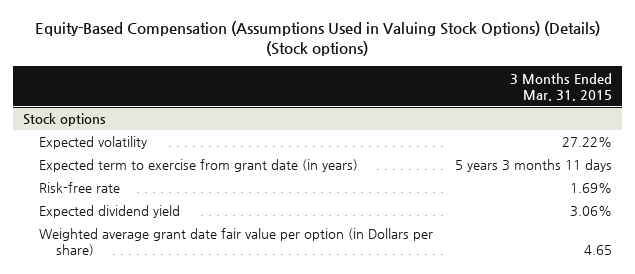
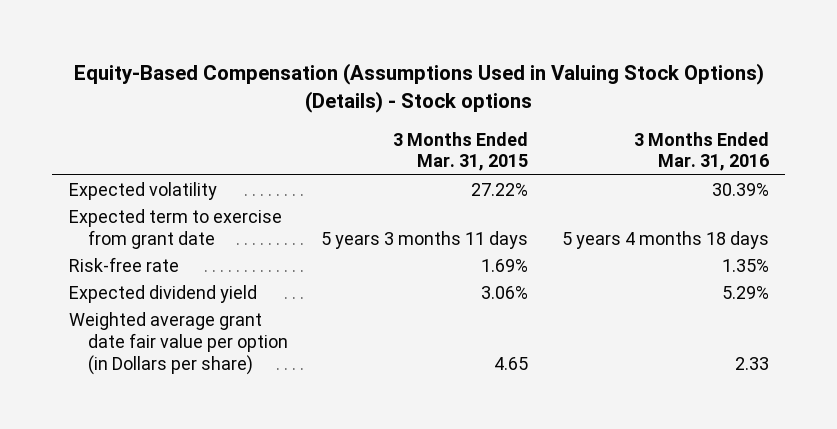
[35,20,601,57] Equity-Based Compensation (Assumptions Used in Valuing Stock Options) (Details) (Stock options) -> [73,62,764,113] Equity-Based Compensation (Assumptions Used in Valuing Stock Options) (Details) - Stock options
none -> [633,131,769,172] 3 Months Ended Mar. 31, 2016
[23,113,107,127] Stock options -> none
[39,159,359,173] Expected term to exercise from grant date (in years) -> [68,208,282,249] Expected term to exercise from grant date

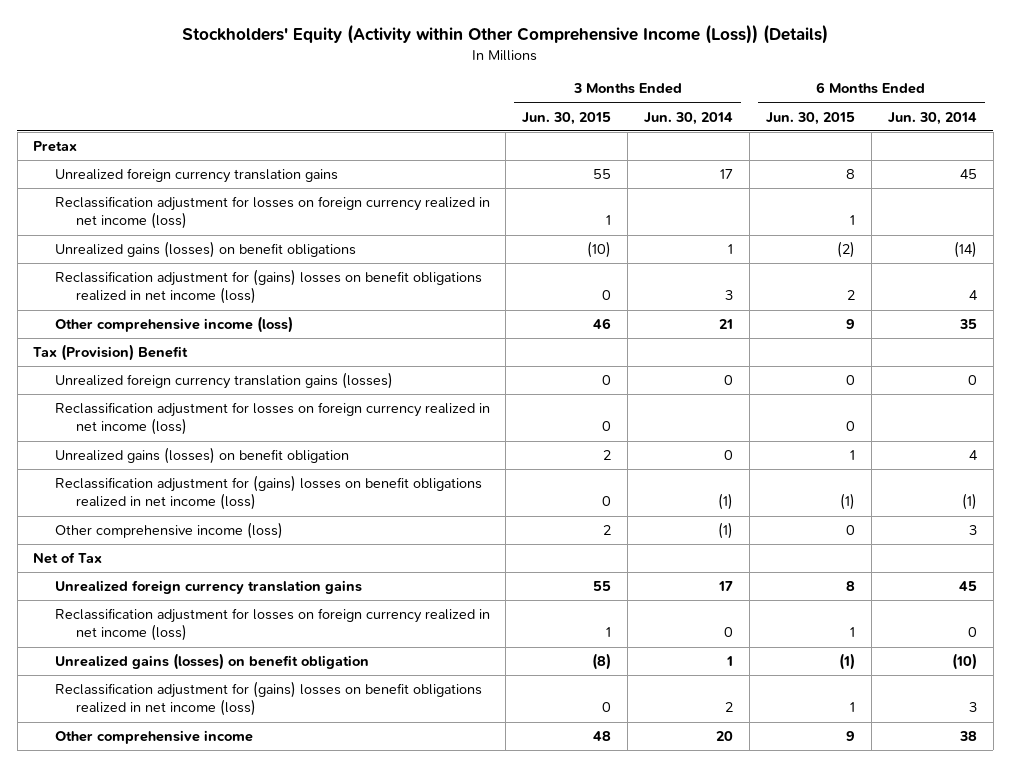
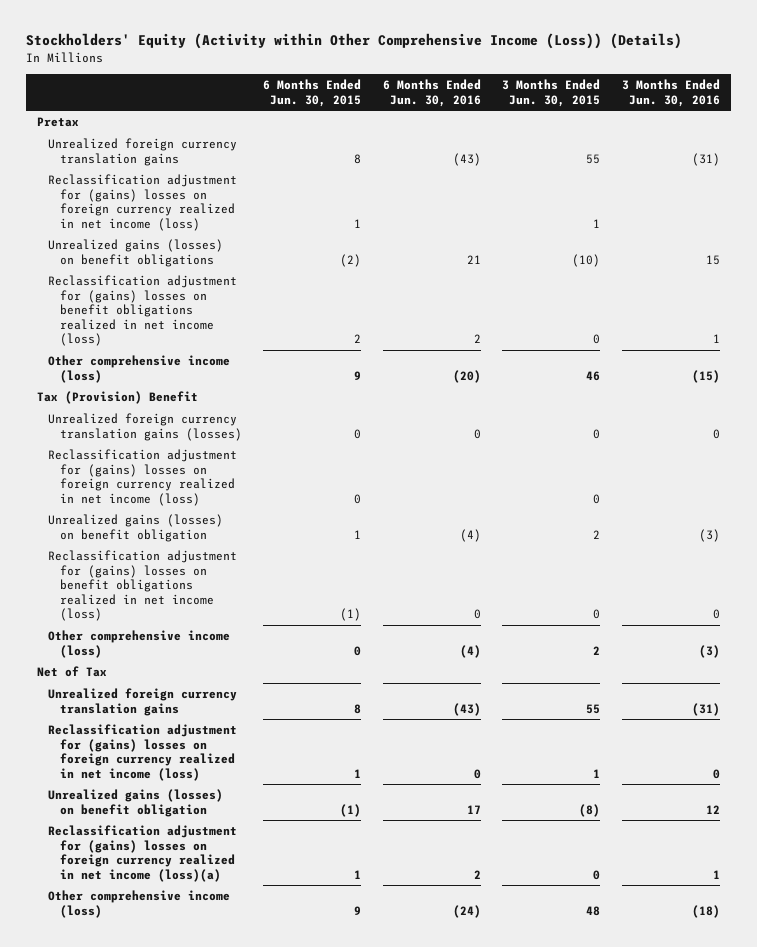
[644,111,734,125] Jun. 30, 2014 -> none
[887,111,977,125] Jun. 30, 2014 -> none
none -> [382,78,481,107] 6 Months Ended Jun. 30, 2016
none -> [621,78,720,107] 3 Months Ended Jun. 30, 2016
[54,196,490,230] Reclassification adjustment for losses on foreign currency realized in net income (loss) -> [48,174,238,231] Reclassification adjustment for (gains) losses on foreign currency realized in net income (loss)
[54,402,490,436] Reclassification adjustment for losses on foreign currency realized in net income (loss) -> [48,449,238,506] Reclassification adjustment for (gains) losses on foreign currency realized in net income (loss)
[54,608,490,642] Reclassification adjustment for losses on foreign currency realized in net income (loss) -> [48,724,238,781] Reclassification adjustment for (gains) losses on foreign currency realized in net income (loss)
[54,681,482,717] Reclassification adjustment for (gains) losses on benefit obligations realized in net income (loss) -> [48,825,238,882] Reclassification adjustment for (gains) losses on foreign currency realized in net income (loss)(a)
[54,730,253,745] Other comprehensive income -> [48,890,231,918] Other comprehensive income (loss)

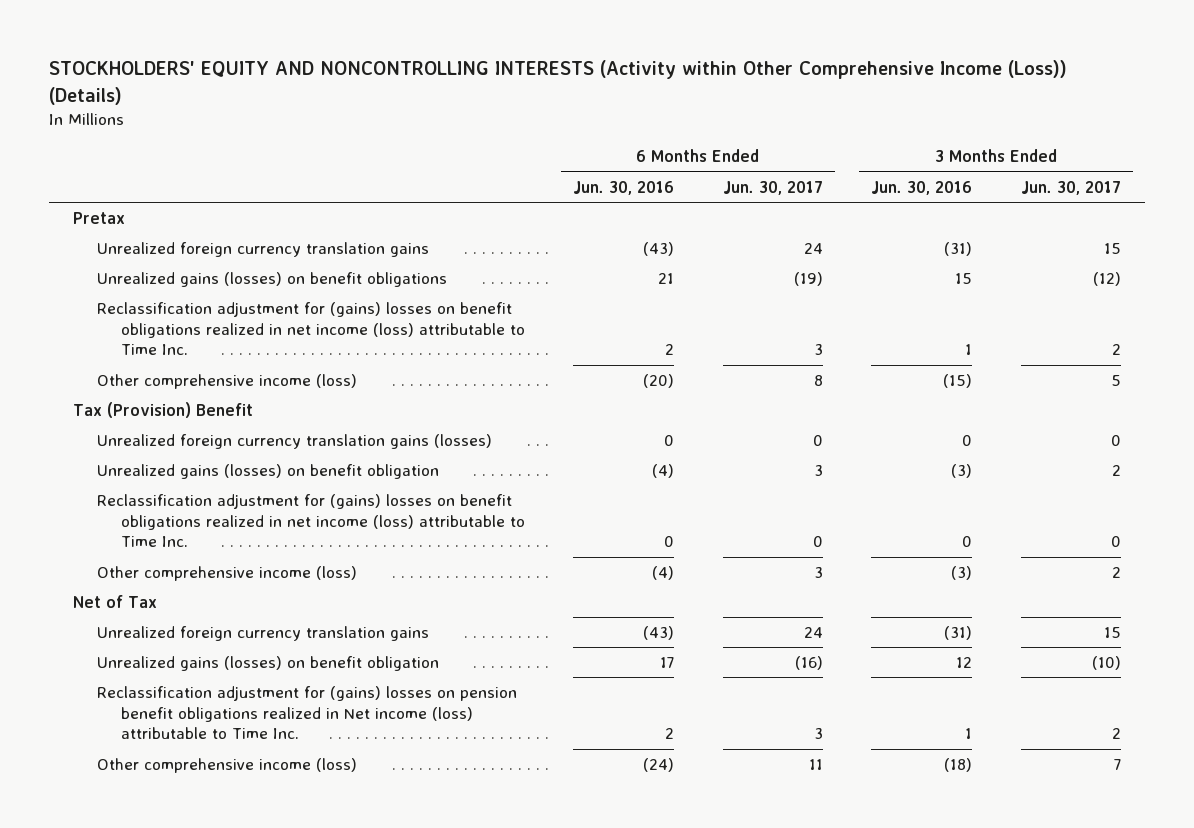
[26,33,683,50] Stockholders' Equity (Activity within Other Comprehensive Income (Loss)) (Details) -> [49,60,1068,105] STOCKHOLDERS' EQUITY AND NONCONTROLLING INTERESTS (Activity within Other Comprehensive Income (Loss)) (Details)
[263,78,362,107] 6 Months Ended Jun. 30, 2015 -> none
[502,78,601,107] 3 Months Ended Jun. 30, 2015 -> none
none -> [722,180,823,195] Jun. 30, 2017
none -> [1020,180,1121,195] Jun. 30, 2017
[48,174,238,231] Reclassification adjustment for (gains) losses on foreign currency realized in net income (loss) -> none
[48,275,238,347] Reclassification adjustment for (gains) losses on benefit obligations realized in net income (loss) -> [97,301,525,356] Reclassification adjustment for (gains) losses on benefit obligations realized in net income (loss) attributable to Time Inc.
[48,449,238,506] Reclassification adjustment for (gains) losses on foreign currency realized in net income (loss) -> none
[48,550,238,622] Reclassification adjustment for (gains) losses on benefit obligations realized in net income (loss) -> [97,493,525,548] Reclassification adjustment for (gains) losses on benefit obligations realized in net income (loss) attributable to Time Inc.
[48,724,238,781] Reclassification adjustment for (gains) losses on foreign currency realized in net income (loss) -> none
[48,825,238,882] Reclassification adjustment for (gains) losses on foreign currency realized in net income (loss)(a) -> [97,685,518,740] Reclassification adjustment for (gains) losses on pension benefit obligations realized in Net income (loss) attributable to Time Inc.

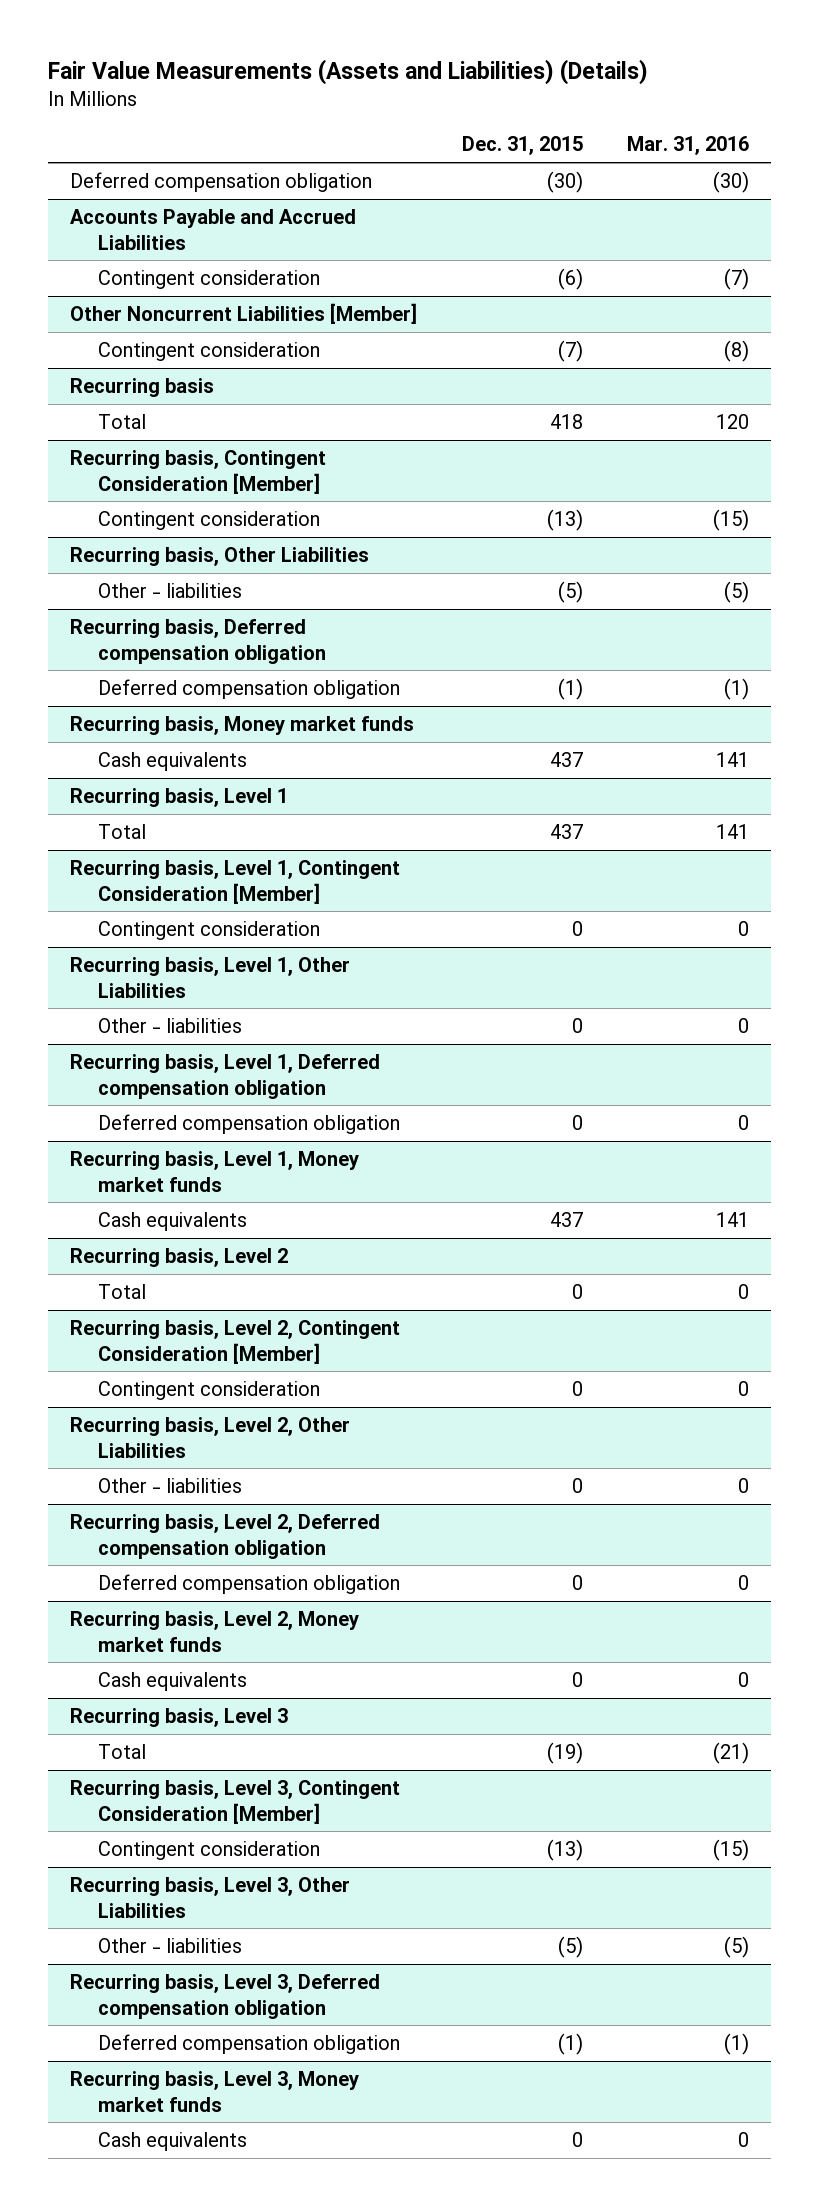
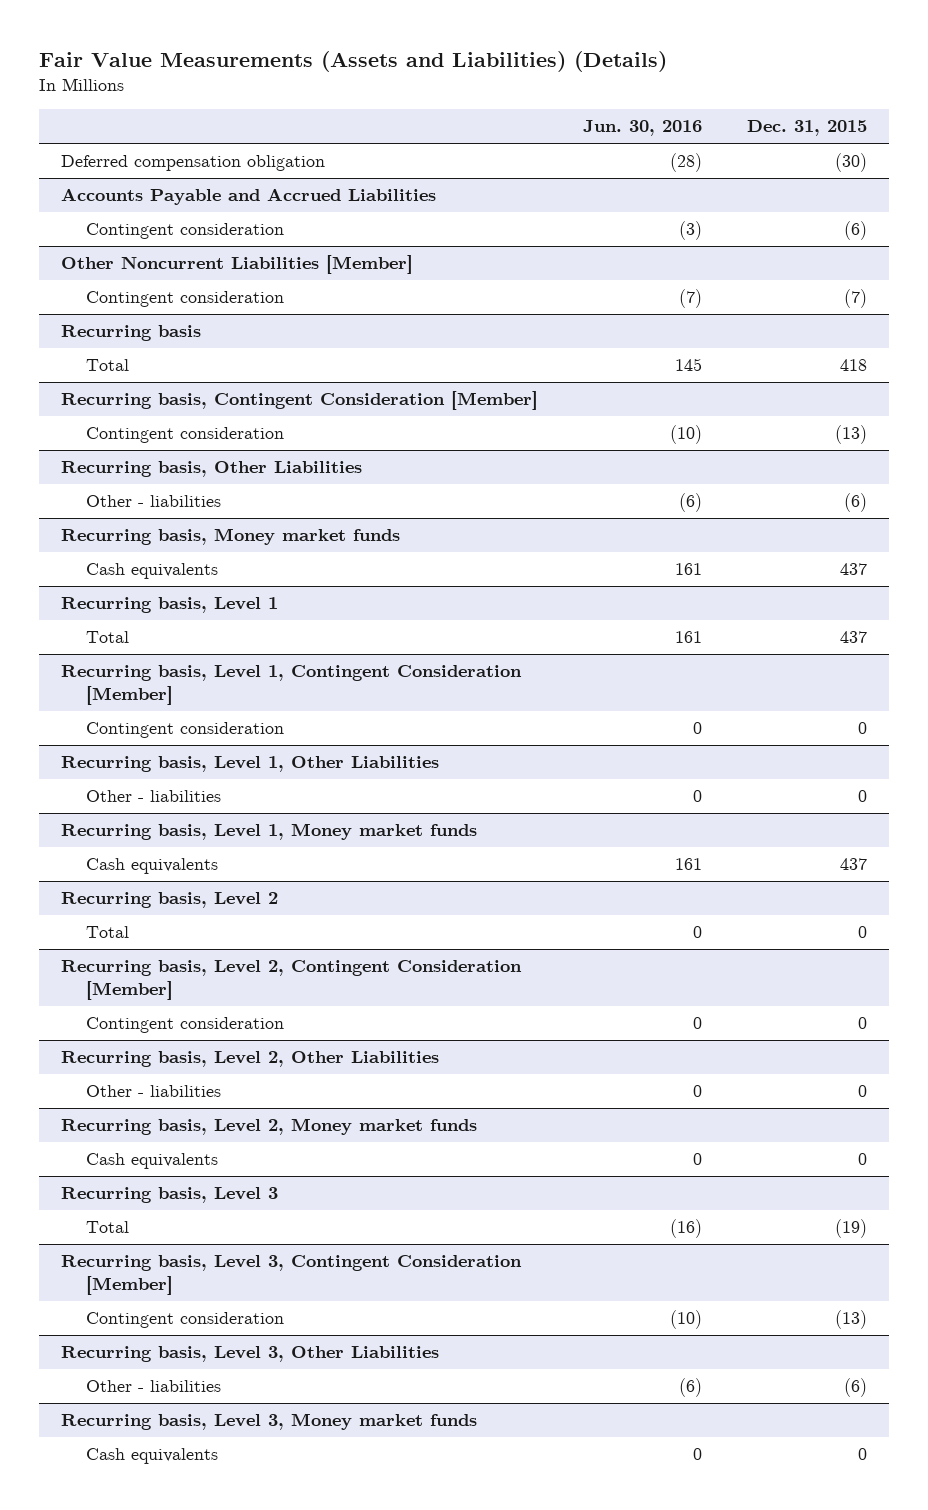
[627,136,750,156] Mar. 31, 2016 -> none
none -> [583,120,703,137] Jun. 30, 2016
[70,619,327,664] Recurring basis, Deferred compensation obligation -> none
[98,679,401,700] Deferred compensation obligation -> none
[557,581,583,604] (5) -> [843,493,867,513] (6)
[70,1054,381,1099] Recurring basis, Level 1, Deferred compensation obligation -> none
[98,1114,401,1135] Deferred compensation obligation -> none
[70,1514,381,1559] Recurring basis, Level 2, Deferred compensation obligation -> none
[98,1574,401,1595] Deferred compensation obligation -> none
[70,1974,381,2019] Recurring basis, Level 3, Deferred compensation obligation -> none
[98,2034,401,2055] Deferred compensation obligation -> none
[557,1936,583,1959] (5) -> [843,1378,867,1398] (6)

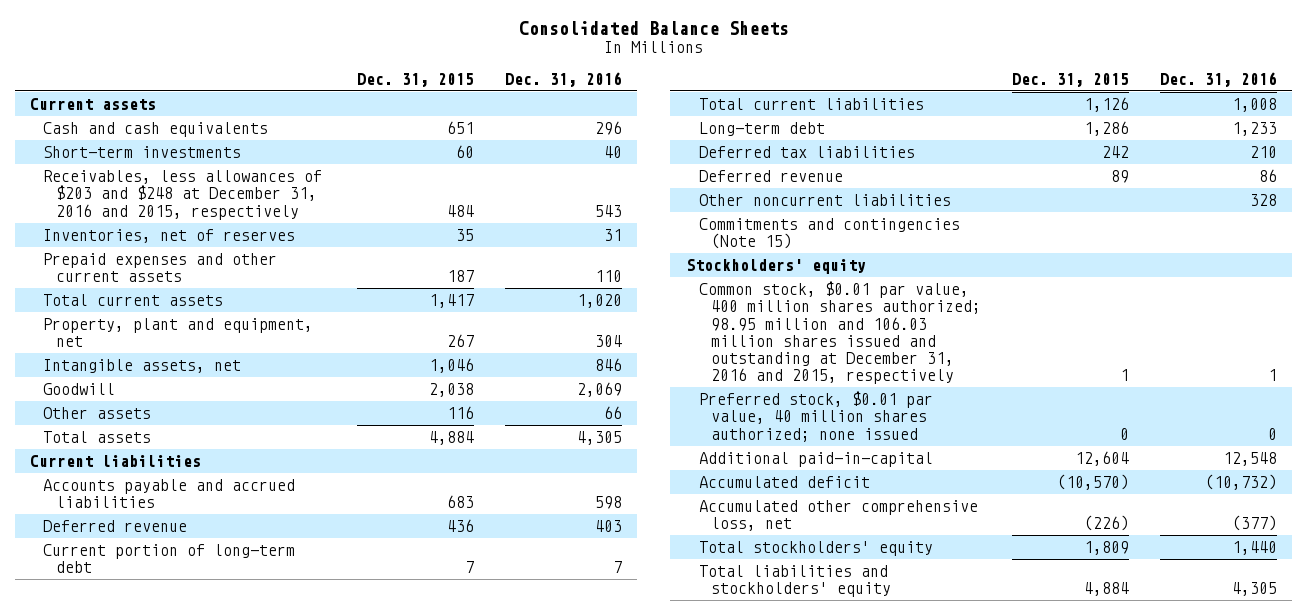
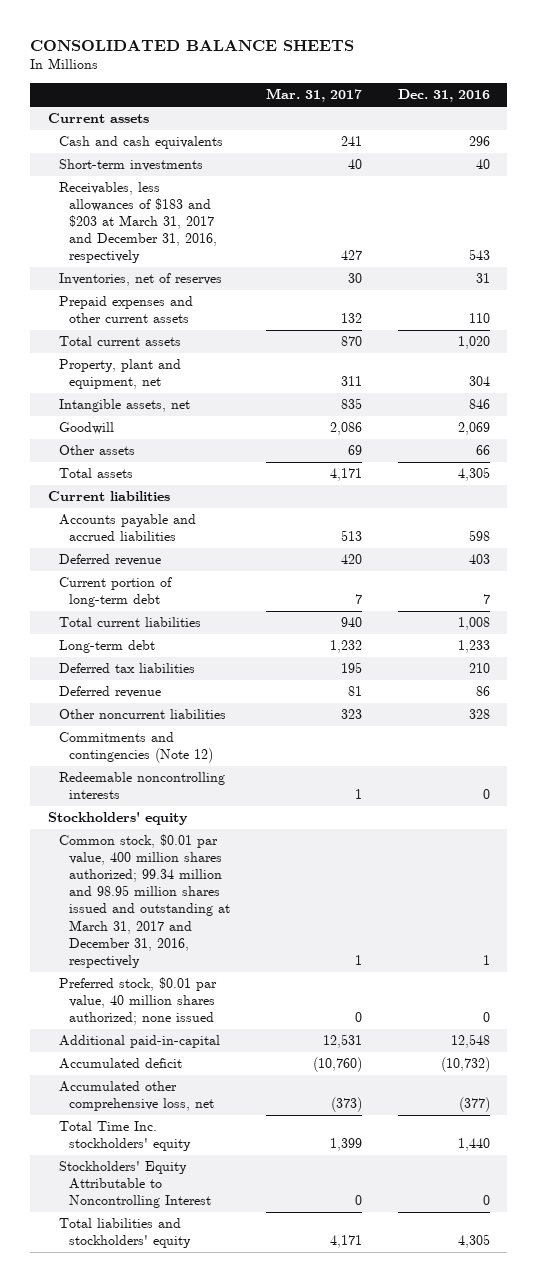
[518,21,789,36] Consolidated Balance Sheets -> [30,40,355,52] CONSOLIDATED BALANCE SHEETS
[356,72,474,87] Dec. 31, 2015 -> none
none -> [266,88,363,103] Mar. 31, 2017
[43,170,323,220] Receivables, less allowances of $203 and $248 at December 31, 2016 and 2015, respectively -> [58,182,218,264] Receivables, less allowances of $183 and $203 at March 31, 2017 and December 31, 2016, respectively
[698,218,960,250] Commitments and contingencies (Note 15) -> [58,732,214,764] Commitments and contingencies (Note 12)
none -> [58,772,225,800] Redeemable noncontrolling interests
[698,281,982,385] Common stock, $0.01 par value, 400 million shares authorized; 98.95 million and 106.03 million shares issued and outstanding at December 31, 2016 and 2015, respectively -> [58,834,231,968] Common stock, $0.01 par value, 400 million shares authorized; 99.34 million and 98.95 million shares issued and outstanding at March 31, 2017 and December 31, 2016, respectively
[698,541,933,557] Total stockholders' equity -> [58,1121,192,1152] Total Time Inc. stockholders' equity
none -> [58,1161,212,1209] Stockholders' Equity Attributable to Noncontrolling Interest

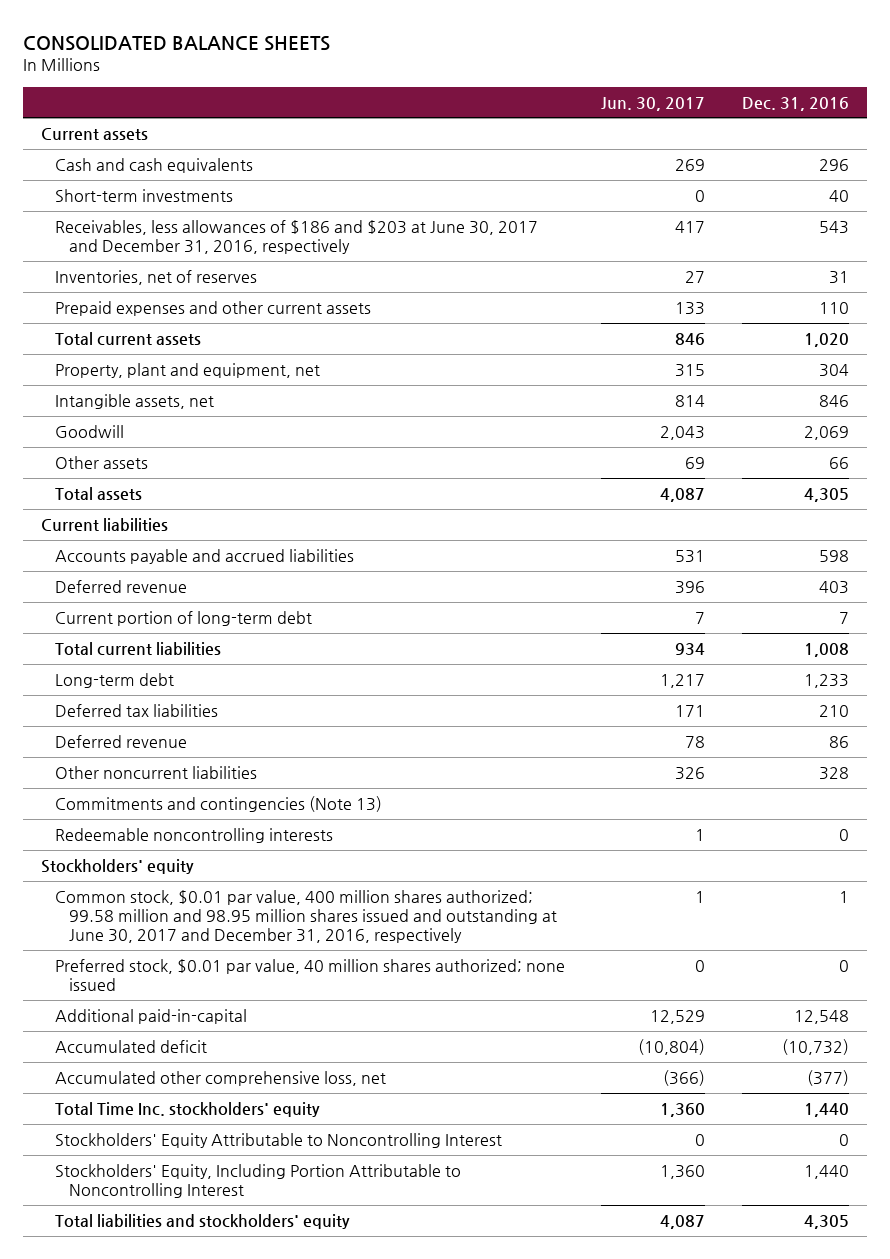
[266,88,363,103] Mar. 31, 2017 -> none
none -> [601,96,706,111] Jun. 30, 2017
[58,182,218,264] Receivables, less allowances of $183 and $203 at March 31, 2017 and December 31, 2016, respectively -> [55,220,539,255] Receivables, less allowances of $186 and $203 at June 30, 2017 and December 31, 2016, respectively
[58,732,214,764] Commitments and contingencies (Note 12) -> [55,796,383,813] Commitments and contingencies (Note 13)
[58,834,231,968] Common stock, $0.01 par value, 400 million shares authorized; 99.34 million and 98.95 million shares issued and outstanding at March 31, 2017 and December 31, 2016, respectively -> [55,890,558,944] Common stock, $0.01 par value, 400 million shares authorized; 99.58 million and 98.95 million shares issued and outstanding at June 30, 2017 and December 31, 2016, respectively
none -> [55,1164,462,1199] Stockholders' Equity, Including Portion Attributable to Noncontrolling Interest

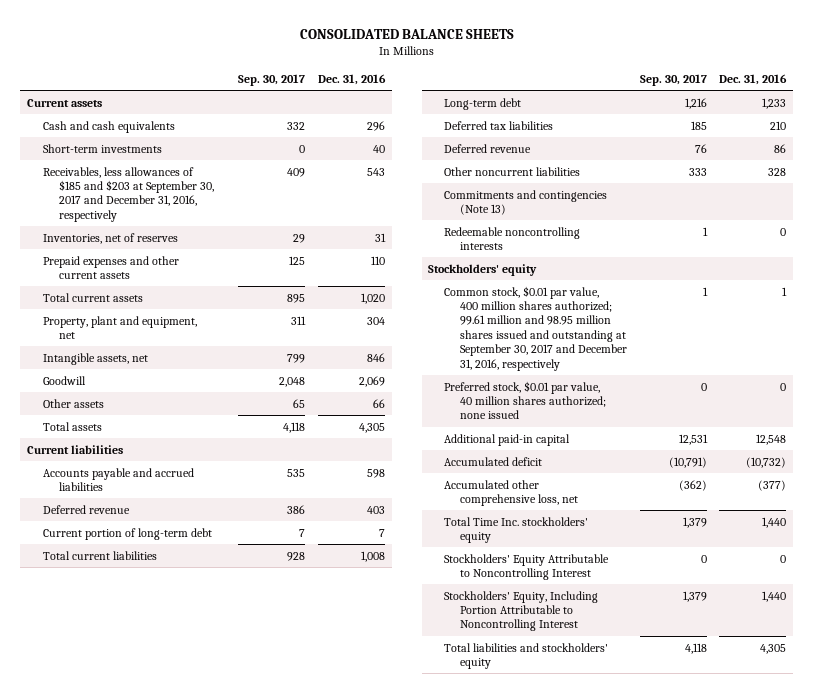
[601,96,706,111] Jun. 30, 2017 -> none
none -> [238,73,306,86] Sep. 30, 2017
[55,220,539,255] Receivables, less allowances of $186 and $203 at June 30, 2017 and December 31, 2016, respectively -> [42,166,214,222] Receivables, less allowances of $185 and $203 at September 30, 2017 and December 31, 2016, respectively
[55,890,558,944] Common stock, $0.01 par value, 400 million shares authorized; 99.58 million and 98.95 million shares issued and outstanding at June 30, 2017 and December 31, 2016, respectively -> [443,285,627,371] Common stock, $0.01 par value, 400 million shares authorized; 99.61 million and 98.95 million shares issued and outstanding at September 30, 2017 and December 31, 2016, respectively
[55,1009,248,1025] Additional paid-in-capital -> [443,433,570,446] Additional paid-in capital

